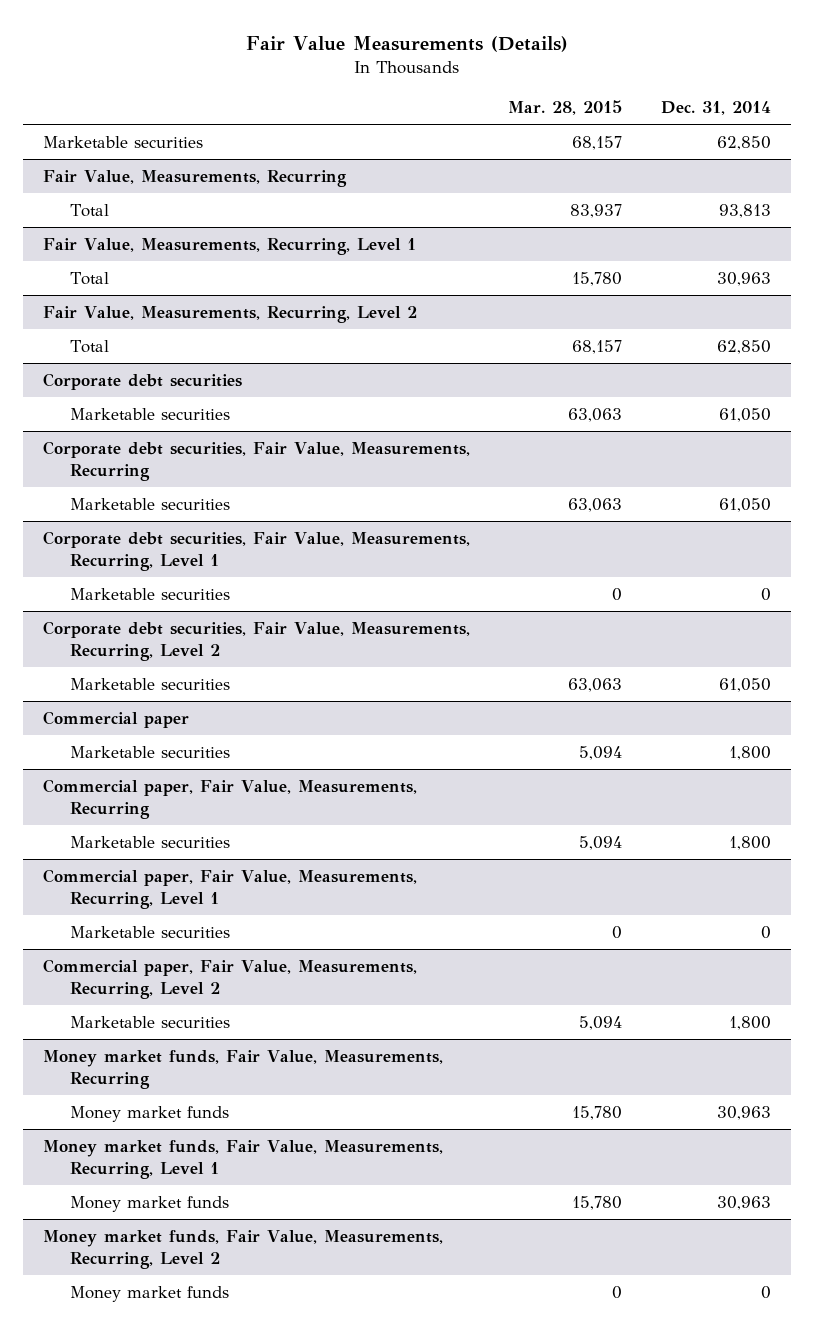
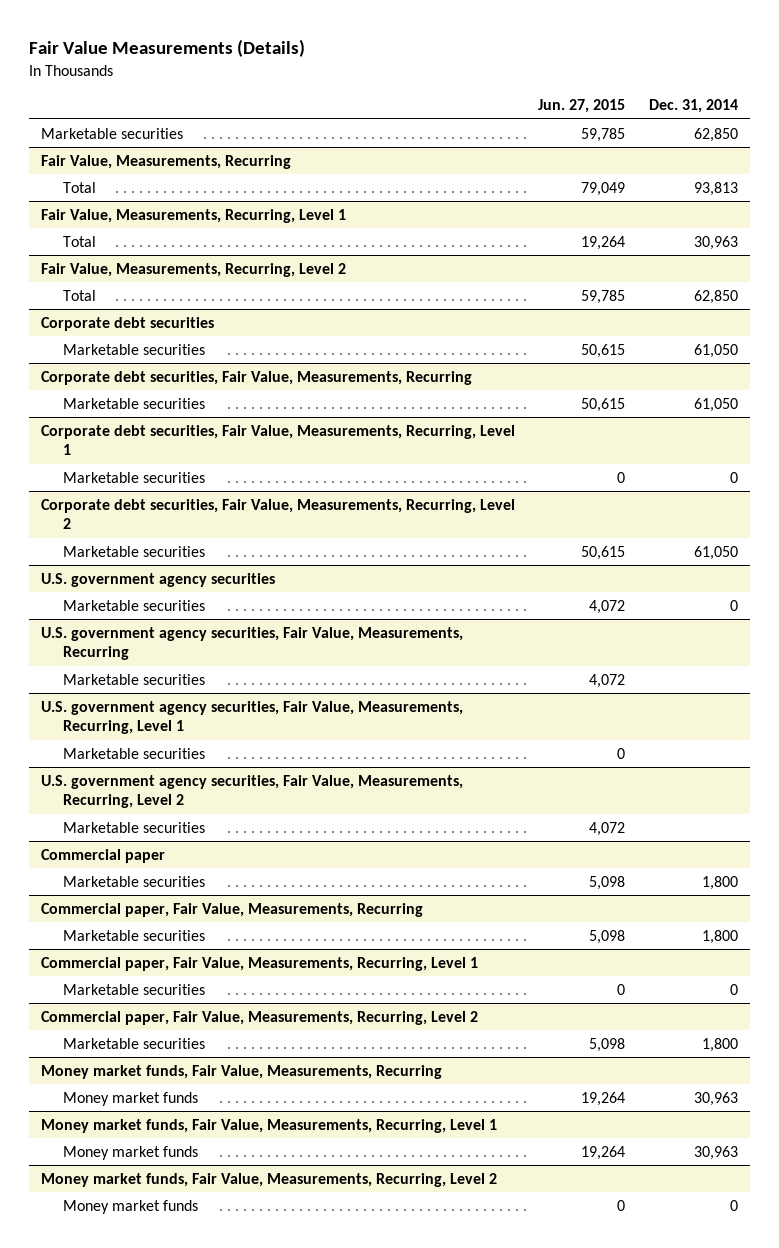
[508,100,623,116] Mar. 28, 2015 -> none
none -> [538,99,626,114] Jun. 27, 2015
none -> [41,572,276,587] U.S. government agency securities
none -> [63,599,206,611] Marketable securities
none -> [41,626,464,661] U.S. government agency securities, Fair Value, Measurements, Recurring
none -> [63,673,206,685] Marketable securities
none -> [41,700,464,735] U.S. government agency securities, Fair Value, Measurements, Recurring, Level 1
none -> [63,747,206,759] Marketable securities
none -> [41,774,464,809] U.S. government agency securities, Fair Value, Measurements, Recurring, Level 2
none -> [63,821,206,833] Marketable securities

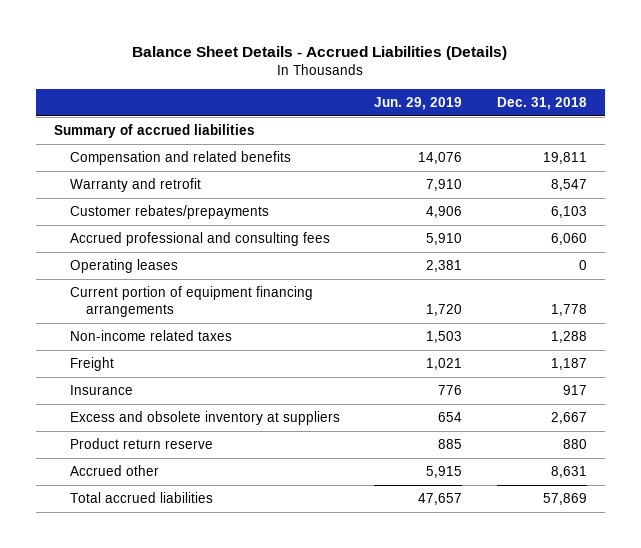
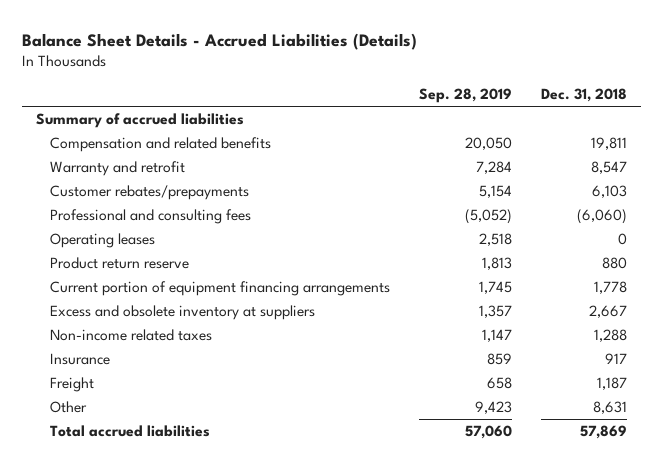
[374,97,463,111] Jun. 29, 2019 -> none
none -> [419,87,513,103] Sep. 28, 2019
[69,232,330,247] Accrued professional and consulting fees -> [50,209,252,225] Professional and consulting fees
[551,233,588,246] 6,060 -> [576,209,627,225] (6,060)
[69,438,213,450] Product return reserve -> [50,257,190,270] Product return reserve
[69,411,340,426] Excess and obsolete inventory at suppliers -> [50,305,316,321] Excess and obsolete inventory at suppliers
[69,357,114,372] Freight -> [50,377,95,393] Freight
[69,465,159,477] Accrued other -> [50,401,88,414] Other

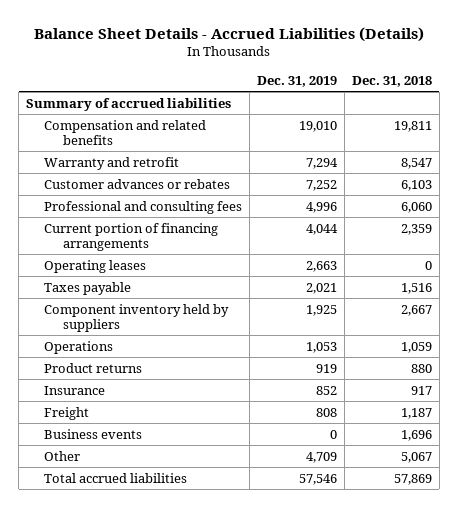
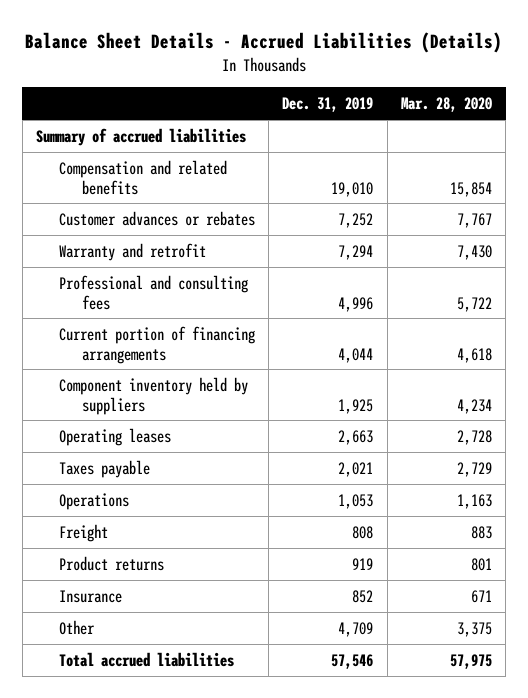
[351,75,432,87] Dec. 31, 2018 -> none
none -> [401,97,493,113] Mar. 28, 2020
[44,156,180,170] Warranty and retrofit -> [58,242,206,261] Warranty and retrofit
[44,303,230,332] Component inventory held by suppliers -> [58,376,248,415] Component inventory held by suppliers
[44,406,90,420] Freight -> [58,523,108,542] Freight
[44,428,143,439] Business events -> none

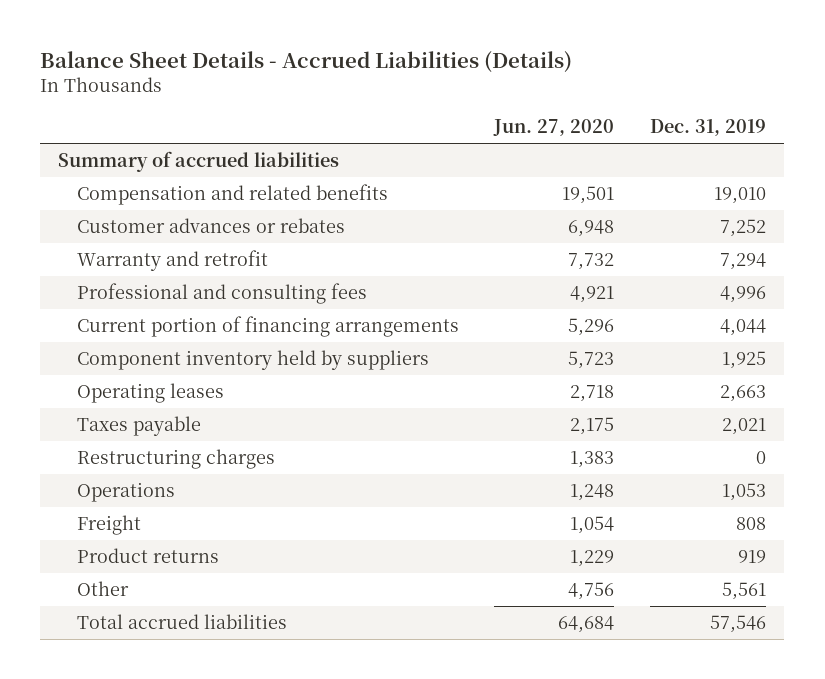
[401,97,493,113] Mar. 28, 2020 -> none
none -> [493,118,615,136] Jun. 27, 2020
none -> [76,449,275,470] Restructuring charges
[58,589,122,603] Insurance -> none
[338,621,374,637] 4,709 -> [722,582,767,601] 5,561

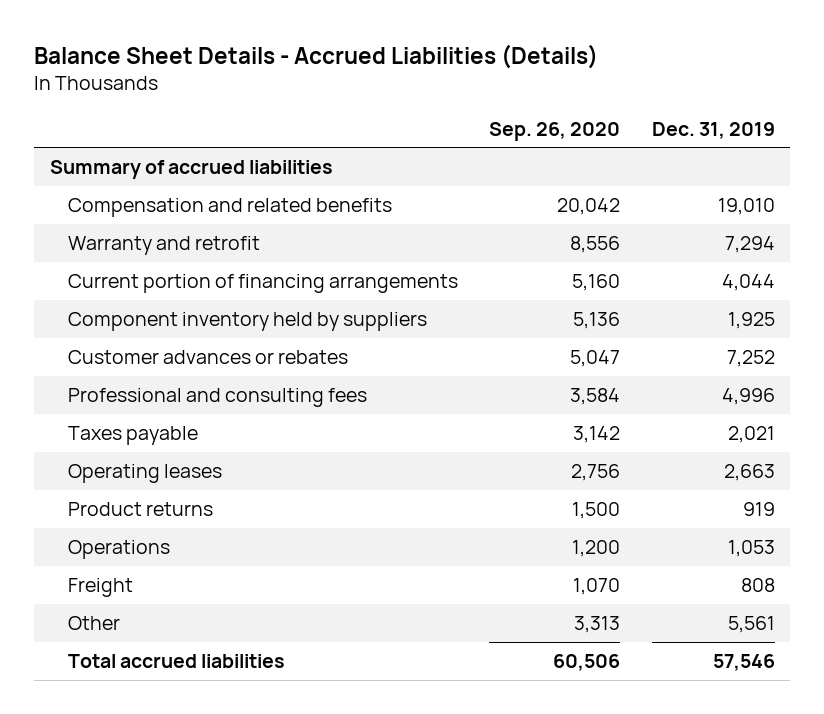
[493,118,615,136] Jun. 27, 2020 -> none
none -> [489,121,621,141] Sep. 26, 2020
[76,218,345,234] Customer advances or rebates -> [68,349,349,364] Customer advances or rebates
[76,283,367,305] Professional and consulting fees -> [68,387,368,407] Professional and consulting fees
[76,449,275,470] Restructuring charges -> none
[76,383,224,404] Operating leases -> [68,463,223,483] Operating leases
[76,548,219,564] Product returns -> [68,501,214,516] Product returns

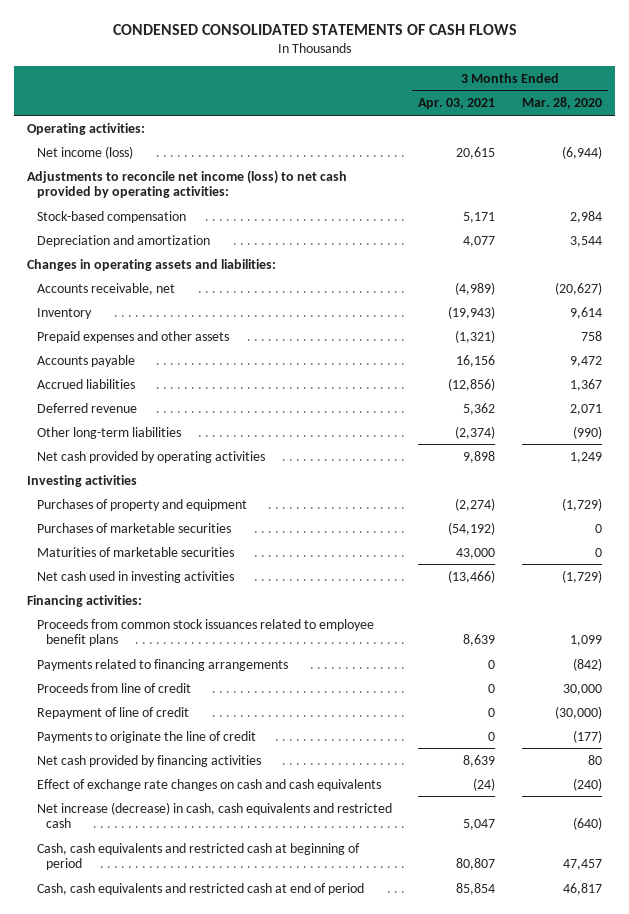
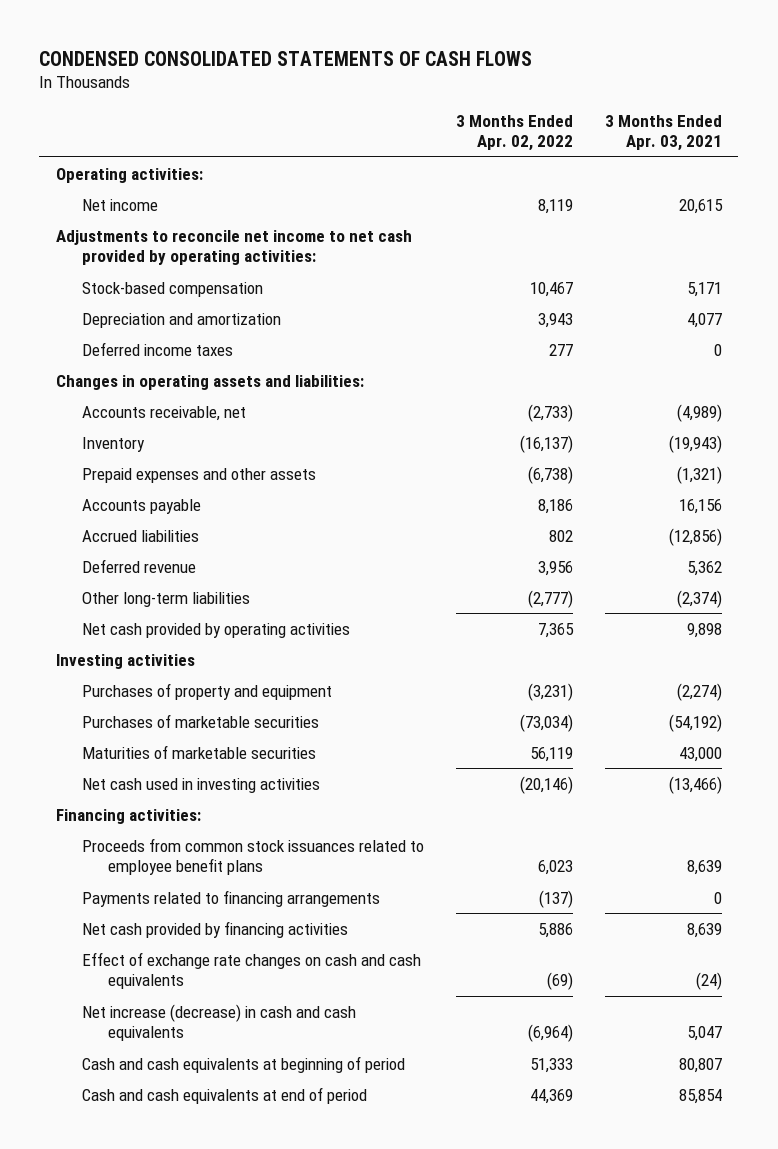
[521,97,602,110] Mar. 28, 2020 -> none
none -> [455,114,573,151] 3 Months Ended Apr. 02, 2022
[36,145,133,159] Net income (loss) -> [81,198,158,211] Net income
[27,169,348,199] Adjustments to reconcile net income (loss) to net cash provided by operating activities: -> [55,229,412,265] Adjustments to reconcile net income to net cash provided by operating activities:
none -> [81,341,233,356] Deferred income taxes
[36,682,191,693] Proceeds from line of credit -> none
[36,706,189,719] Repayment of line of credit -> none
[36,730,256,743] Payments to originate the line of credit -> none
[36,801,392,829] Net increase (decrease) in cash, cash equivalents and restricted cash -> [81,1003,356,1041] Net increase (decrease) in cash and cash equivalents
[36,842,360,871] Cash, cash equivalents and restricted cash at beginning of period -> [81,1055,405,1073] Cash and cash equivalents at beginning of period
[36,882,364,895] Cash, cash equivalents and restricted cash at end of period -> [81,1086,367,1104] Cash and cash equivalents at end of period

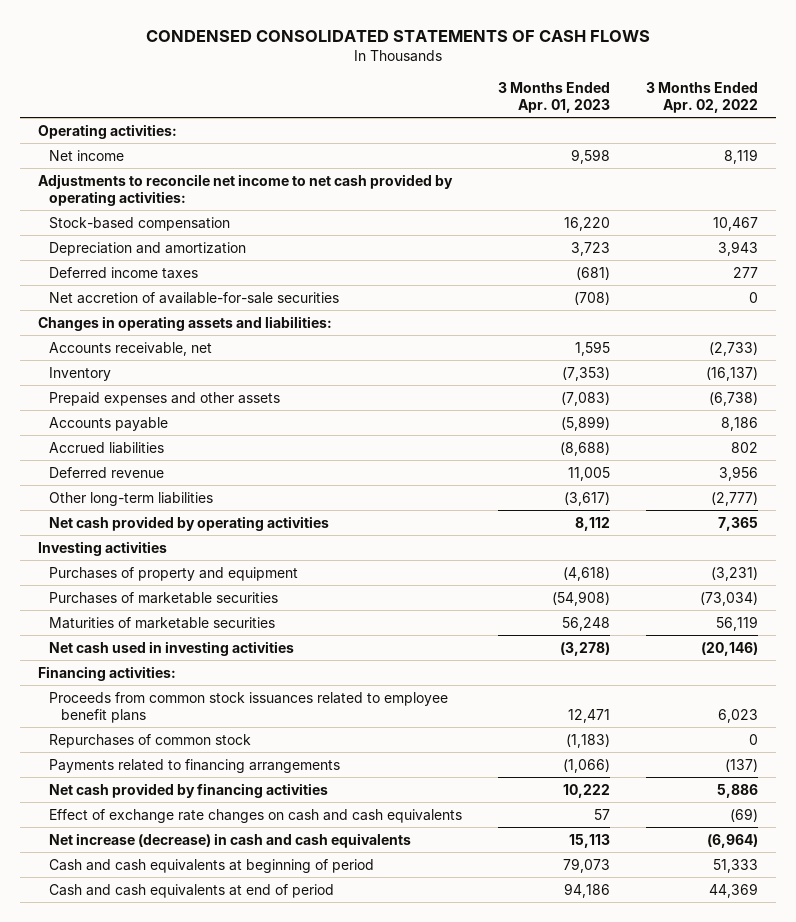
[605,114,723,151] 3 Months Ended Apr. 03, 2021 -> none
none -> [498,81,611,113] 3 Months Ended Apr. 01, 2023
none -> [49,291,340,304] Net accretion of available-for-sale securities
none -> [49,733,252,748] Repurchases of common stock

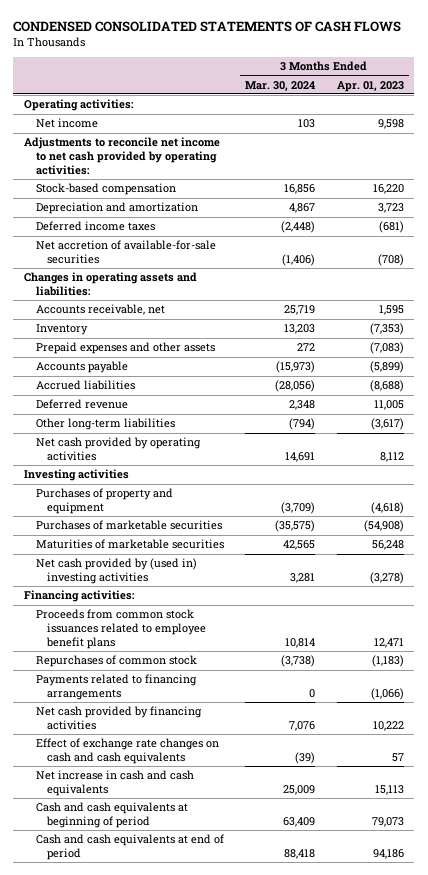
[646,81,759,113] 3 Months Ended Apr. 02, 2022 -> none
none -> [245,80,316,91] Mar. 30, 2024
[49,640,295,656] Net cash used in investing activities -> [35,558,197,585] Net cash provided by (used in) investing activities
[49,832,412,848] Net increase (decrease) in cash and cash equivalents -> [35,770,194,797] Net increase in cash and cash equivalents

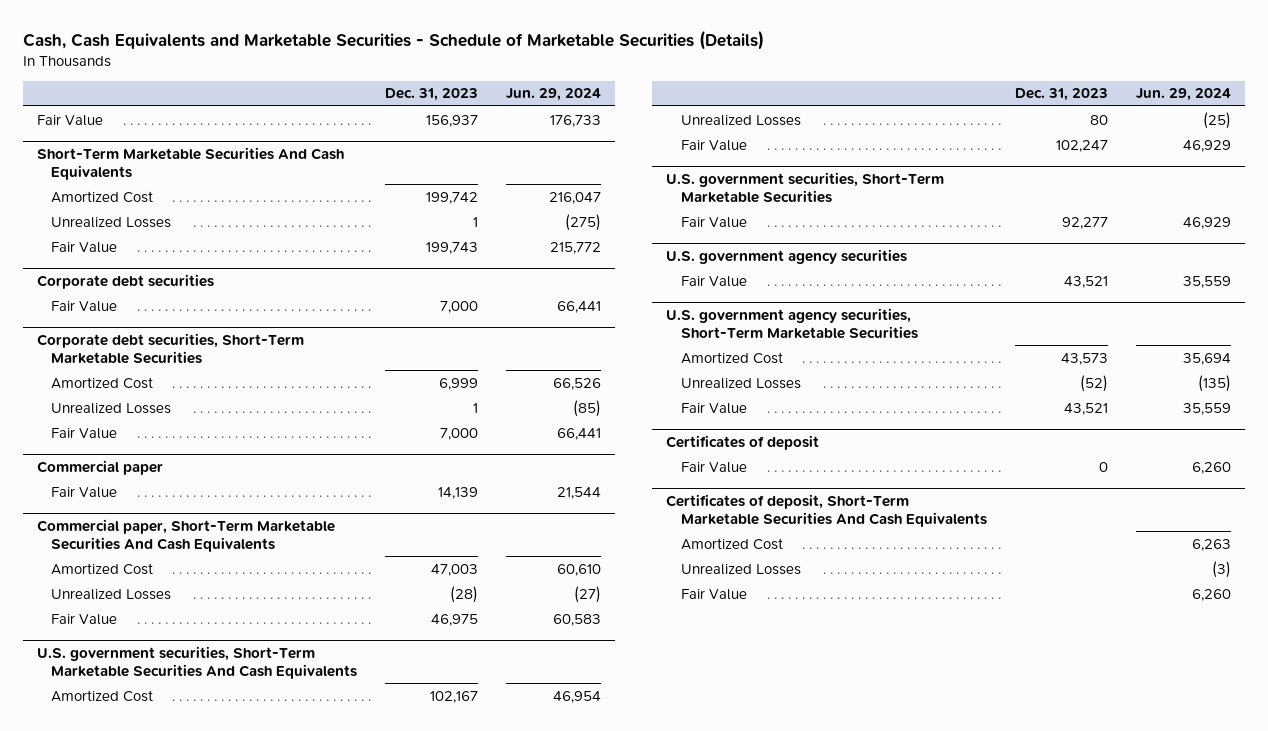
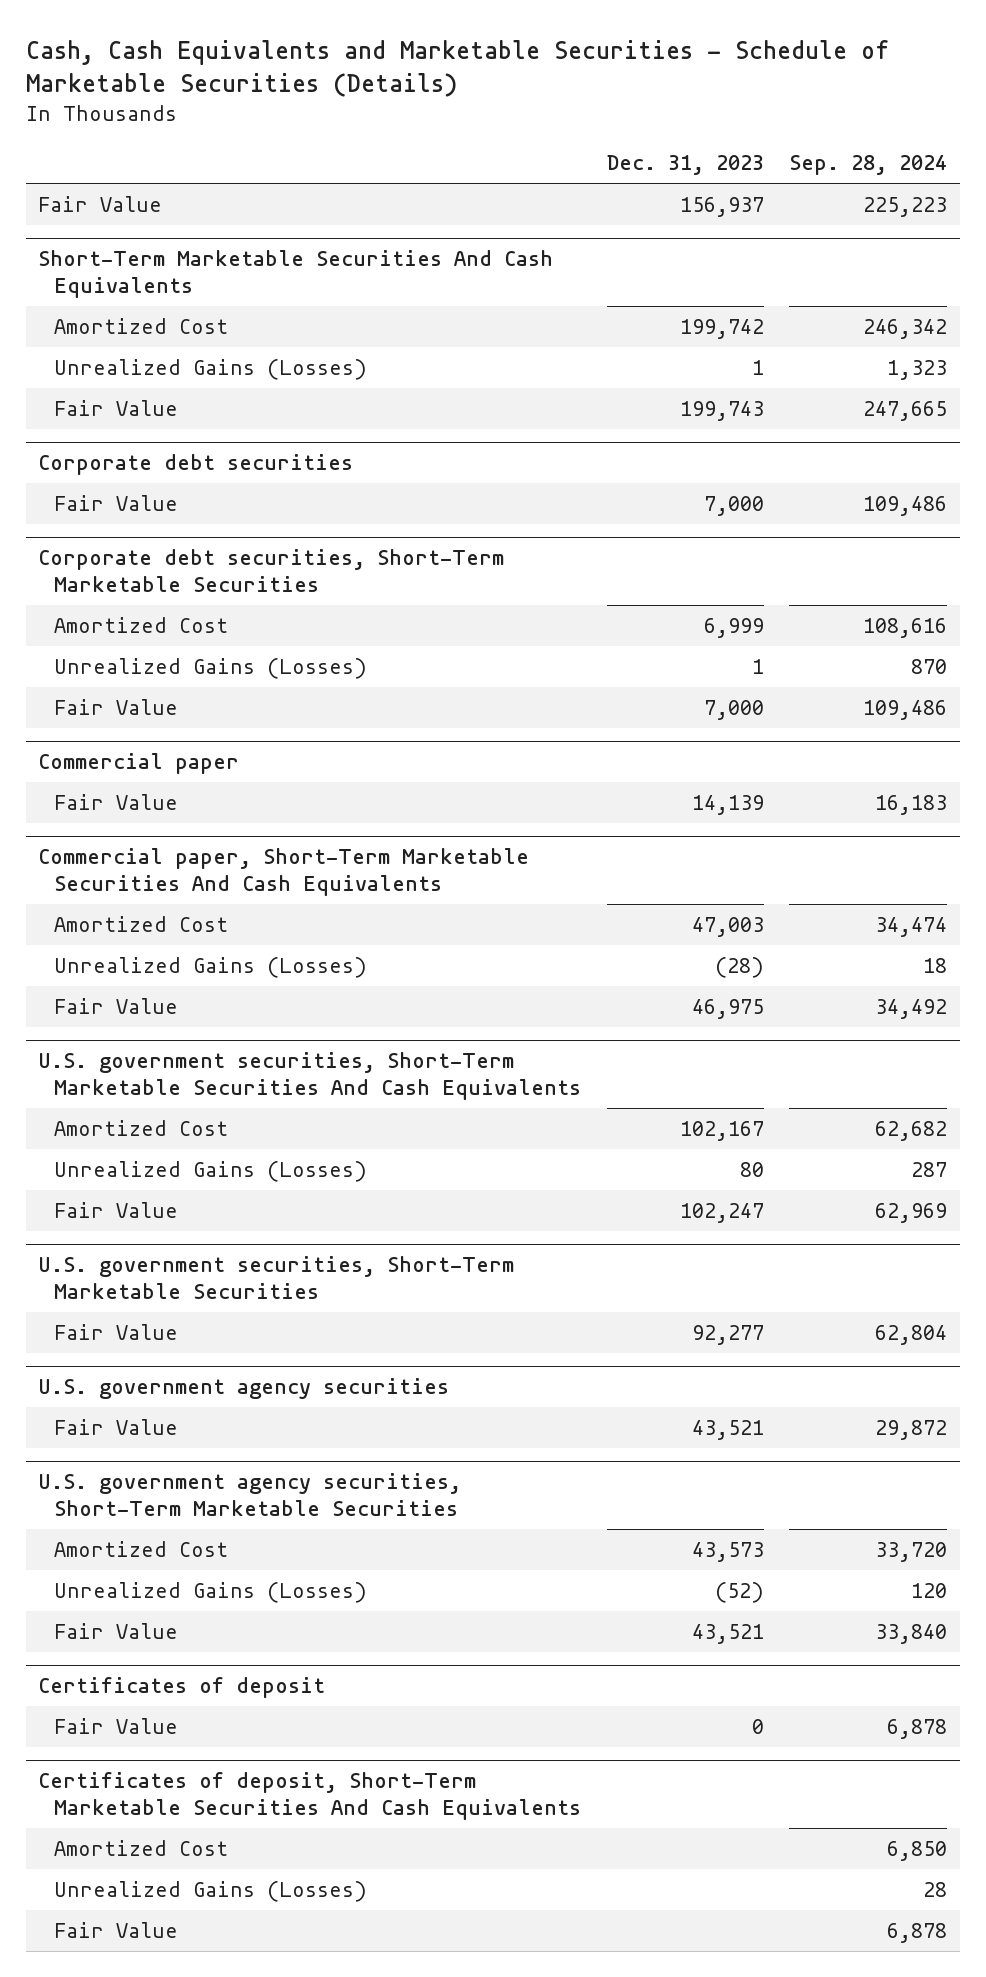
[506,88,602,102] Jun. 29, 2024 -> none
none -> [789,155,948,176] Sep. 28, 2024
[51,216,172,228] Unrealized Losses -> [53,358,367,380] Unrealized Gains (Losses)
[51,402,172,414] Unrealized Losses -> [53,657,367,679] Unrealized Gains (Losses)
[51,588,172,600] Unrealized Losses -> [53,956,367,978] Unrealized Gains (Losses)
[680,114,801,126] Unrealized Losses -> [53,1160,367,1182] Unrealized Gains (Losses)
[680,377,801,389] Unrealized Losses -> [53,1581,367,1603] Unrealized Gains (Losses)
[680,563,801,575] Unrealized Losses -> [53,1880,367,1902] Unrealized Gains (Losses)

